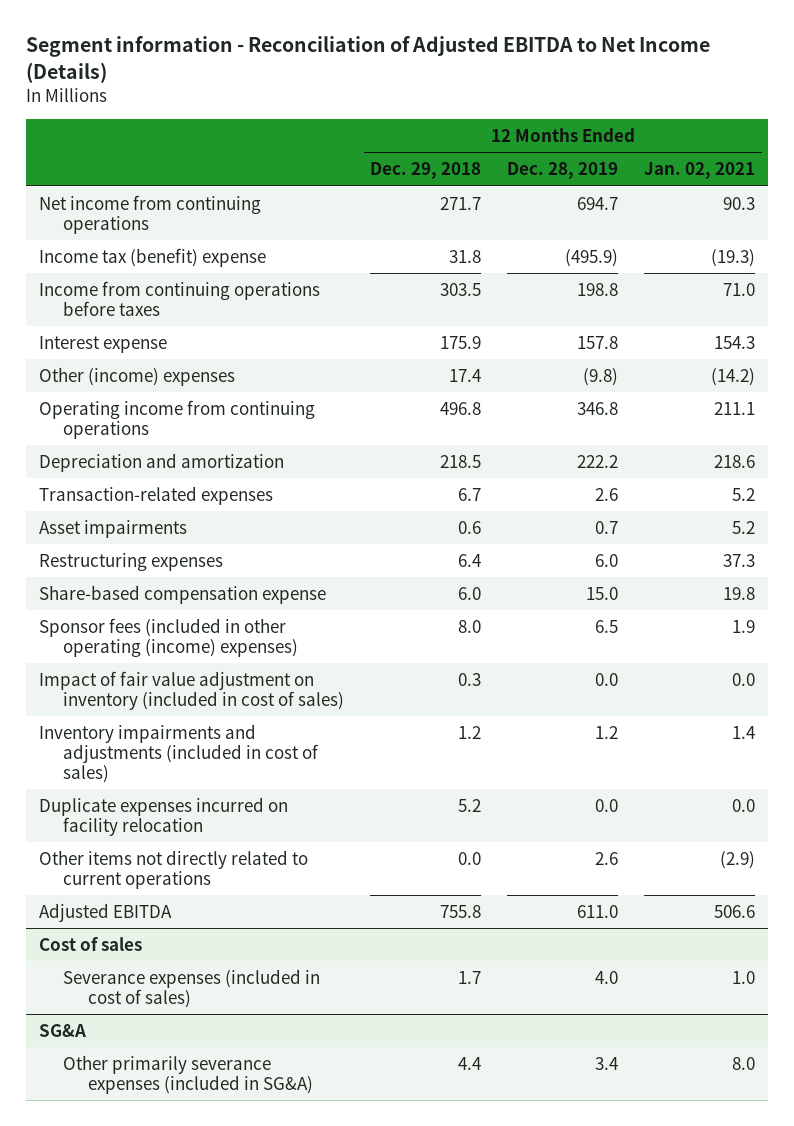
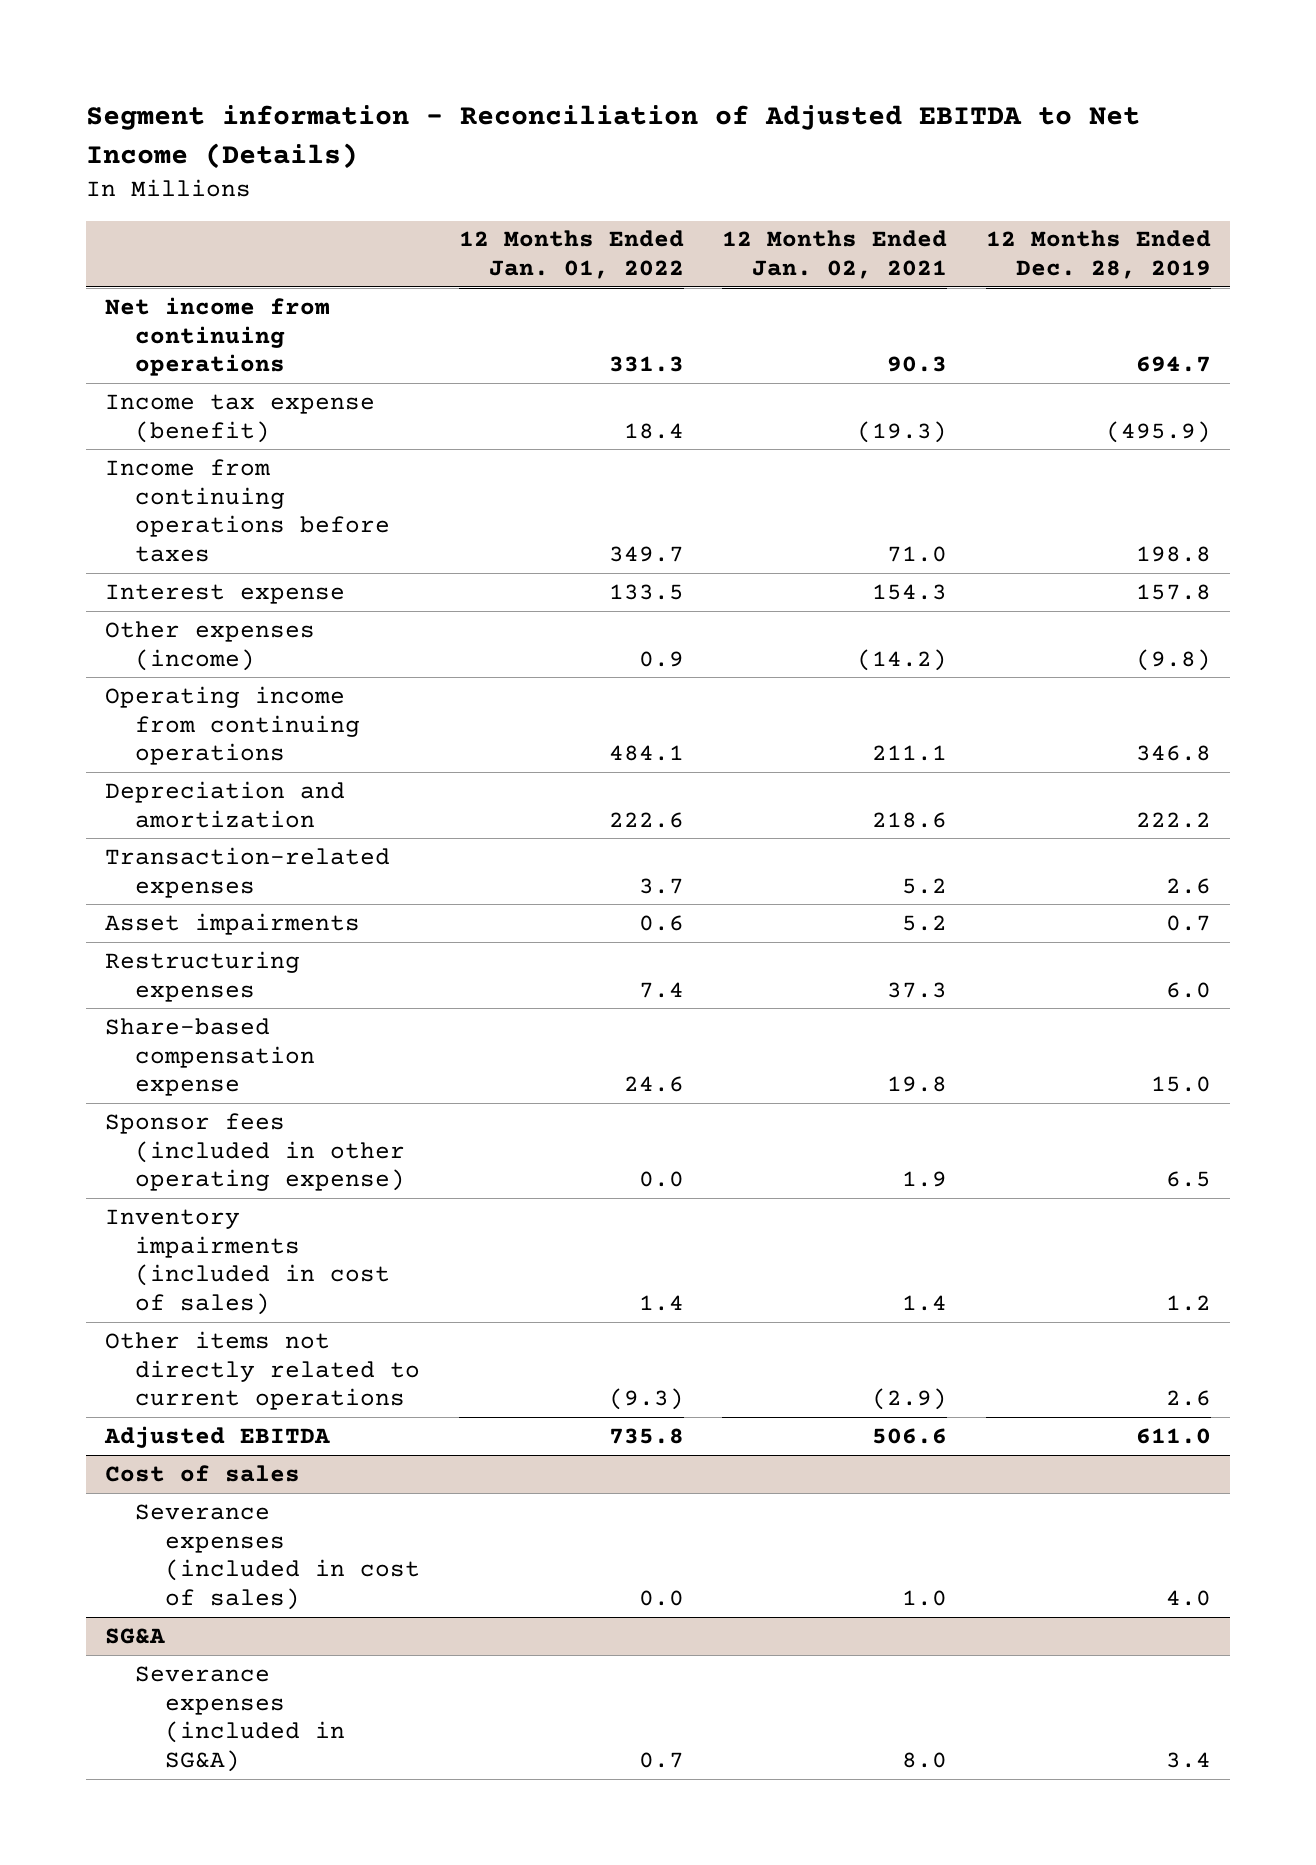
[370,162,482,180] Dec. 29, 2018 -> none
none -> [458,230,684,280] 12 Months Ended Jan. 01, 2022
[38,247,266,267] Income tax (benefit) expense -> [105,393,376,443] Income tax expense (benefit)
[38,366,235,386] Other (income) expenses -> [105,620,316,671] Other expenses (income)
[38,670,345,710] Impact of fair value adjustment on inventory (included in cost of sales) -> none
[38,796,288,836] Duplicate expenses incurred on facility relocation -> none
[38,617,299,657] Sponsor fees (included in other operating (income) expenses) -> [105,1112,406,1192] Sponsor fees (included in other operating expense)
[38,723,320,783] Inventory impairments and adjustments (included in cost of sales) -> [105,1208,391,1316] Inventory impairments (included in cost of sales)
[63,1054,313,1094] Other primarily severance expenses (included in SG&A) -> [135,1665,346,1773] Severance expenses (included in SG&A)

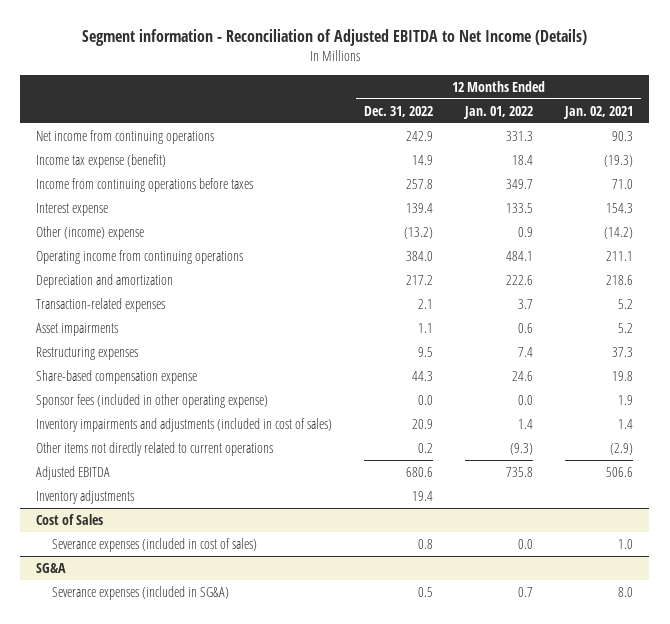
[985,230,1211,280] 12 Months Ended Dec. 28, 2019 -> none
none -> [364,105,434,117] Dec. 31, 2022
[105,620,316,671] Other expenses (income) -> [36,225,145,240] Other (income) expense
[105,1208,391,1316] Inventory impairments (included in cost of sales) -> [36,417,333,432] Inventory impairments and adjustments (included in cost of sales)
none -> [36,489,135,504] Inventory adjustments
[105,1464,301,1482] Cost of sales -> [36,513,104,525] Cost of Sales

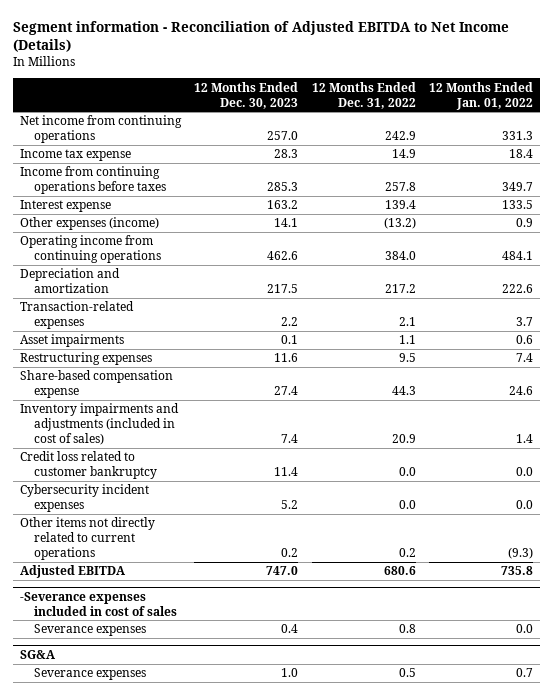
[563,105,634,119] Jan. 02, 2021 -> none
none -> [194,81,299,109] 12 Months Ended Dec. 30, 2023
[36,153,167,168] Income tax expense (benefit) -> [19,149,131,162] Income tax expense
[36,225,145,240] Other (income) expense -> [19,217,159,231] Other expenses (income)
[36,393,269,408] Sponsor fees (included in other operating expense) -> none
none -> [19,451,157,480] Credit loss related to customer bankruptcy
none -> [19,484,149,513] Cybersecurity incident expenses
[36,489,135,504] Inventory adjustments -> none
[51,537,257,552] Severance expenses (included in cost of sales) -> none
[36,513,104,525] Cost of Sales -> [19,591,177,616] -Severance expenses included in cost of sales
none -> [33,624,146,637] Severance expenses
[51,585,229,600] Severance expenses (included in SG&A) -> none
none -> [33,668,146,681] Severance expenses

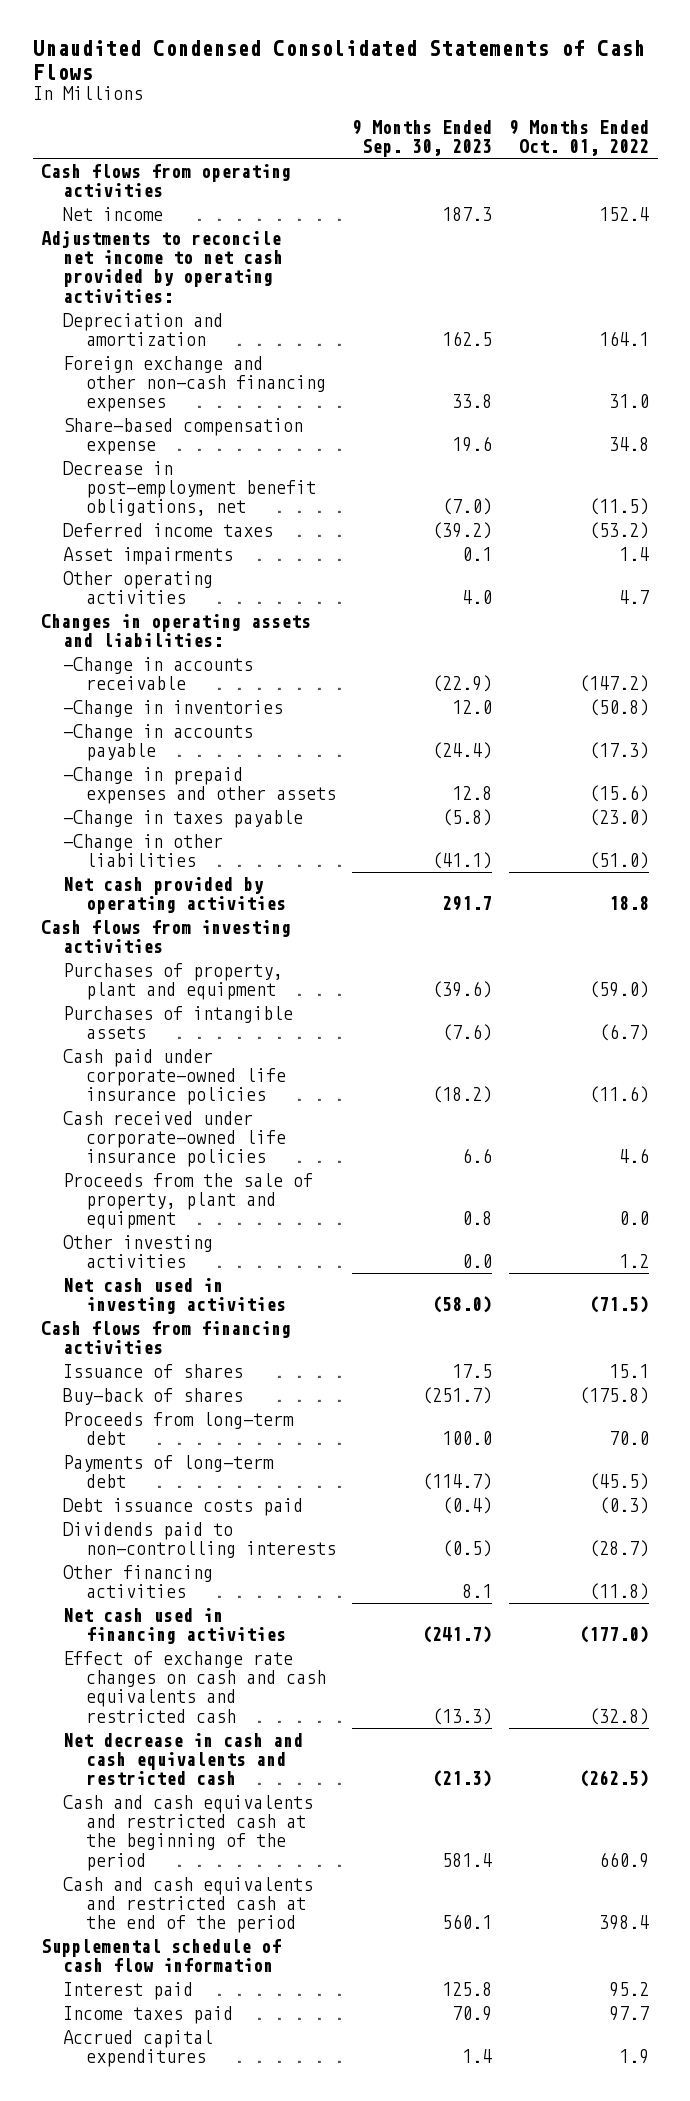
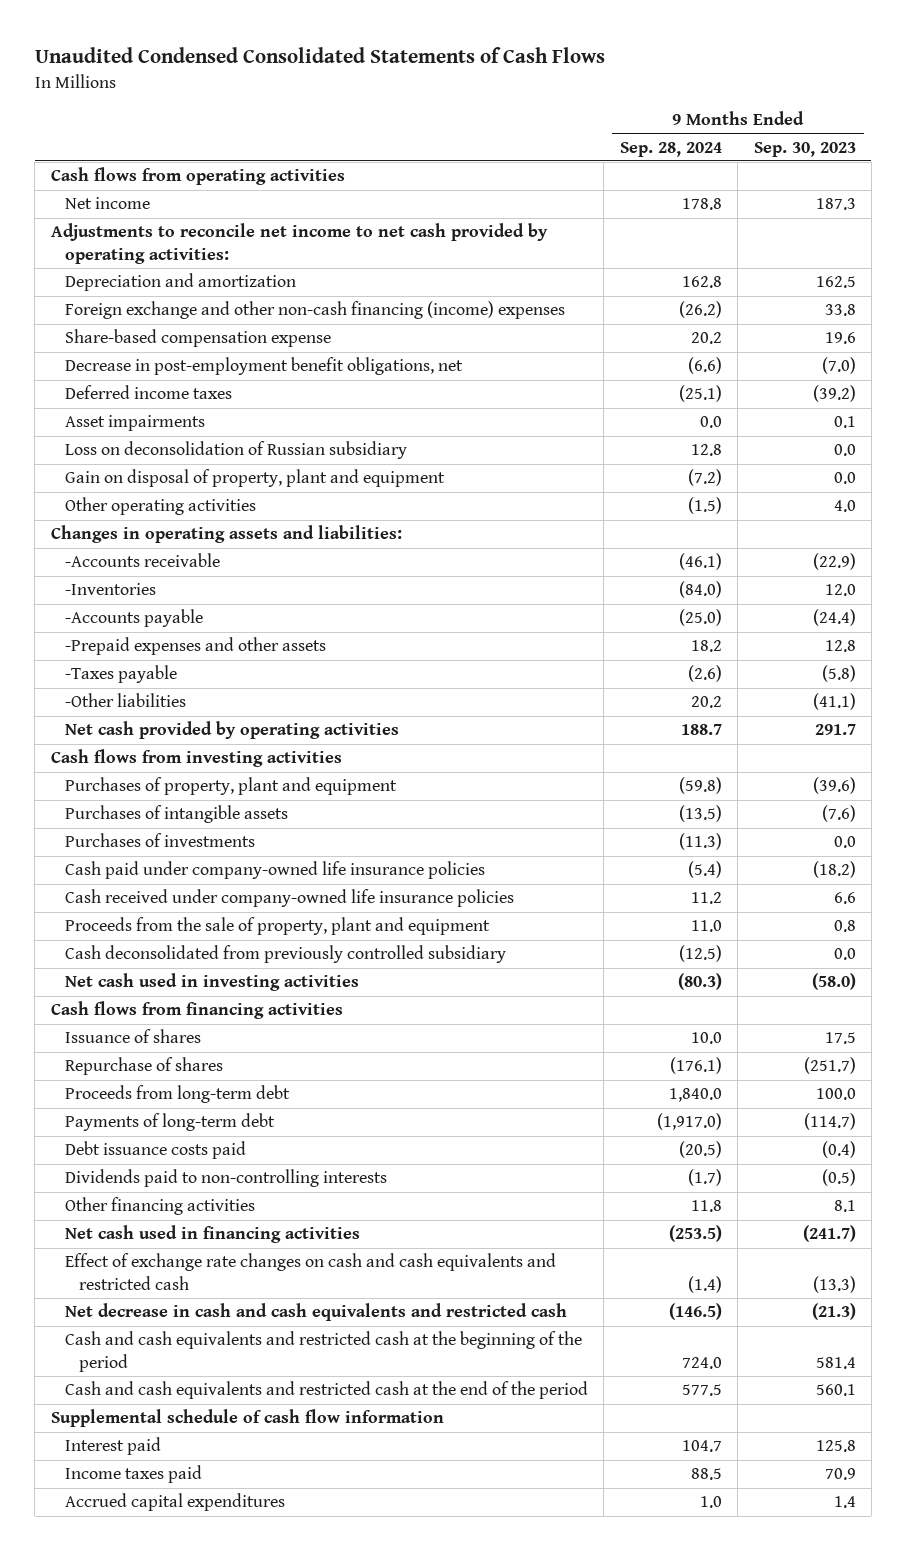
[509,119,650,157] 9 Months Ended Oct. 01, 2022 -> none
none -> [619,141,722,157] Sep. 28, 2024
[63,355,326,413] Foreign exchange and other non-cash financing expenses -> [65,301,566,320] Foreign exchange and other non-cash financing (income) expenses
none -> [65,441,408,460] Loss on deconsolidation of Russian subsidiary
none -> [65,469,446,488] Gain on disposal of property, plant and equipment
[63,656,254,691] -Change in accounts receivable -> [65,553,221,568] -Accounts receivable
[63,699,284,717] -Change in inventories -> [65,583,157,596] -Inventories
[63,723,254,762] -Change in accounts payable -> [65,609,204,628] -Accounts payable
[63,766,336,805] -Change in prepaid expenses and other assets -> [65,637,327,656] -Prepaid expenses and other assets
[63,809,304,828] -Change in taxes payable -> [65,665,178,684] -Taxes payable
[63,833,224,868] -Change in other liabilities -> [65,693,187,708] -Other liabilities
none -> [65,833,256,848] Purchases of investments
[63,1048,286,1106] Cash paid under corporate-owned life insurance policies -> [65,861,486,880] Cash paid under company-owned life insurance policies
[63,1110,286,1168] Cash received under corporate-owned life insurance policies -> [65,889,515,908] Cash received under company-owned life insurance policies
[63,1234,214,1269] Other investing activities -> none
none -> [65,945,507,964] Cash deconsolidated from previously controlled subsidiary
[63,1387,244,1405] Buy-back of shares -> [65,1057,224,1076] Repurchase of shares

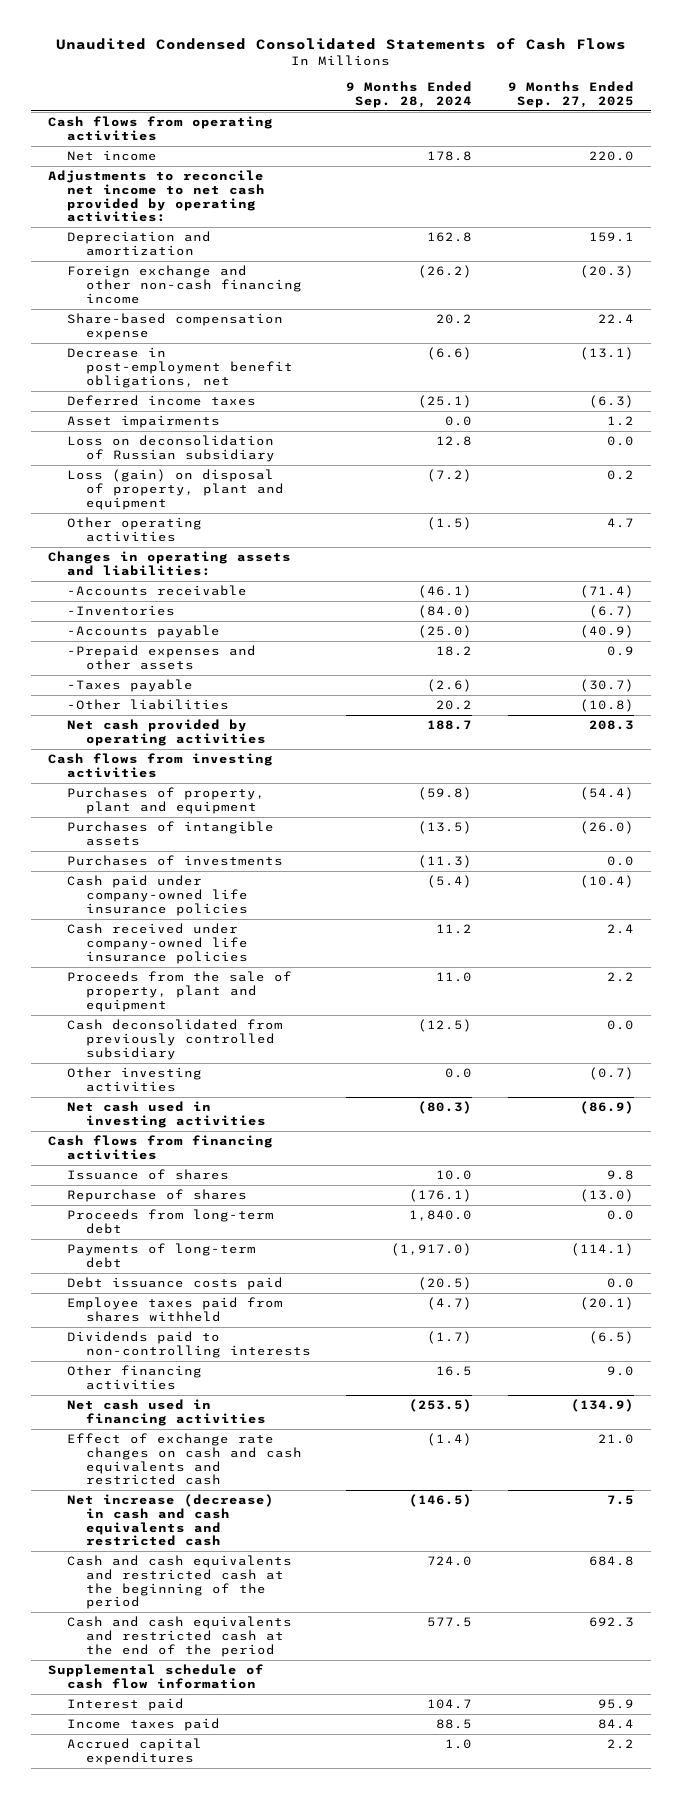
[753,141,856,157] Sep. 30, 2023 -> none
none -> [507,81,634,108] 9 Months Ended Sep. 27, 2025
[65,301,566,320] Foreign exchange and other non-cash financing (income) expenses -> [67,265,303,304] Foreign exchange and other non-cash financing income
[65,469,446,488] Gain on disposal of property, plant and equipment -> [67,469,285,510] Loss (gain) on disposal of property, plant and equipment
none -> [67,1067,203,1092] Other investing activities
none -> [67,1297,284,1322] Employee taxes paid from shares withheld
[690,1200,722,1213] 11.8 -> [436,1366,473,1377] 16.5
[65,1303,568,1322] Net decrease in cash and cash equivalents and restricted cash -> [67,1494,275,1547] Net increase (decrease) in cash and cash equivalents and restricted cash

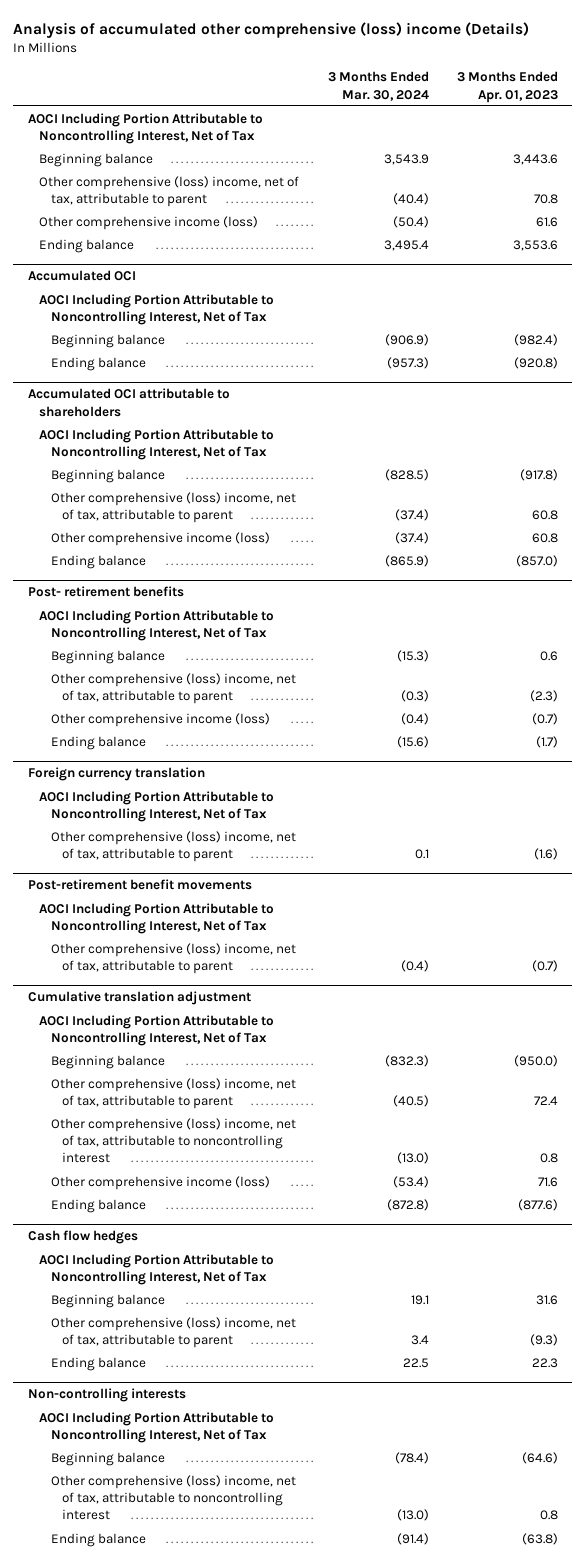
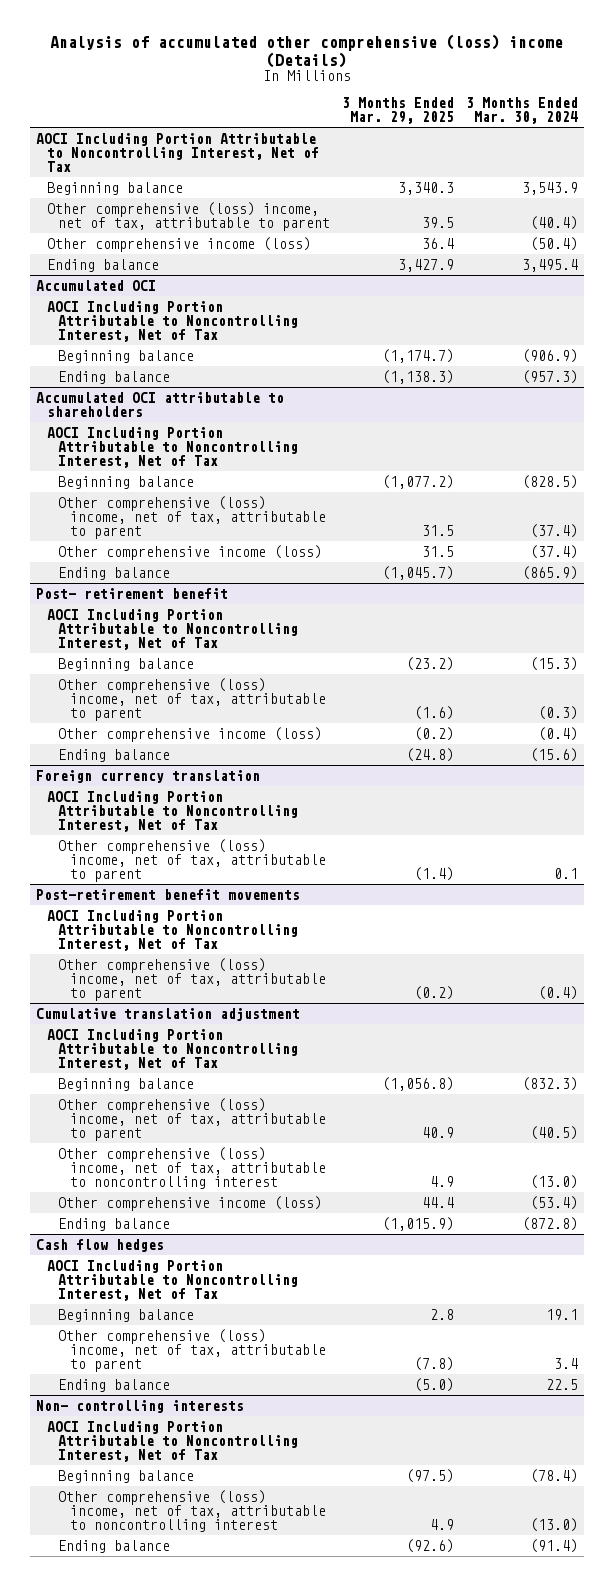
[457,71,559,103] 3 Months Ended Apr. 01, 2023 -> none
none -> [342,96,455,125] 3 Months Ended Mar. 29, 2025
[27,586,184,598] Post- retirement benefits -> [36,587,229,599] Post- retirement benefit
[27,1388,186,1403] Non-controlling interests -> [36,1399,245,1413] Non- controlling interests

